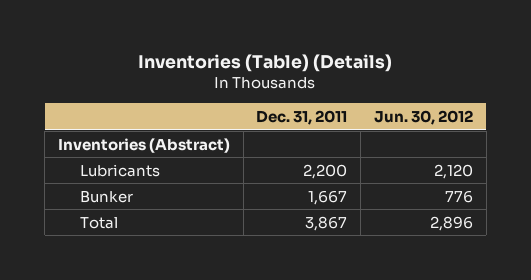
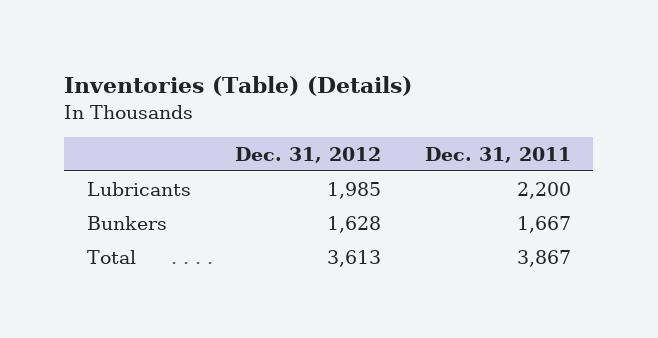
[373,109,473,125] Jun. 30, 2012 -> none
none -> [234,147,381,164] Dec. 31, 2012
[57,137,230,153] Inventories (Abstract) -> none
[79,190,133,203] Bunker -> [86,215,167,230] Bunkers

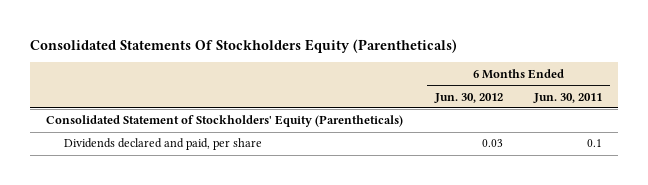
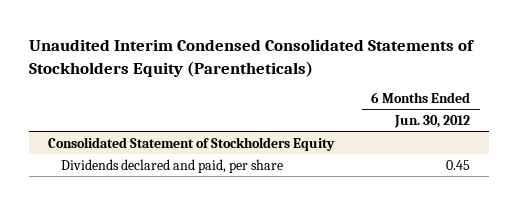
[30,38,458,53] Consolidated Statements Of Stockholders Equity (Parentheticals) -> [29,39,476,77] Unaudited Interim Condensed Consolidated Statements of Stockholders Equity (Parentheticals)
[533,92,603,103] Jun. 30, 2011 -> none
[46,115,404,128] Consolidated Statement of Stockholders' Equity (Parentheticals) -> [48,136,336,151] Consolidated Statement of Stockholders Equity
[481,139,503,148] 0.03 -> [446,159,471,170] 0.45

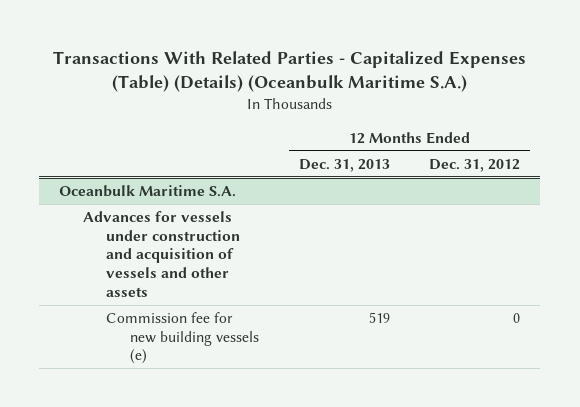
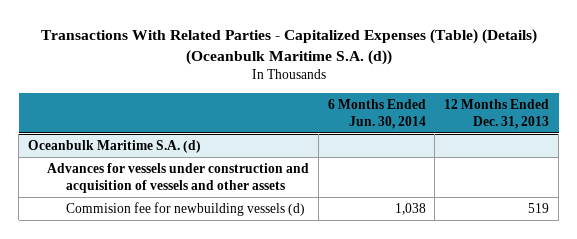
[52,50,526,92] Transactions With Related Parties - Capitalized Expenses (Table) (Details) (Oceanbulk Maritime S.A.) -> [40,28,537,65] Transactions With Related Parties - Capitalized Expenses (Table) (Details) (Oceanbulk Maritime S.A. (d))
[429,158,521,172] Dec. 31, 2012 -> none
none -> [327,99,426,129] 6 Months Ended Jun. 30, 2014
[59,185,237,198] Oceanbulk Maritime S.A. -> [28,140,202,154] Oceanbulk Maritime S.A. (d)
[106,312,260,365] Commission fee for new building vessels (e) -> [65,202,305,217] Commision fee for newbuilding vessels (d)

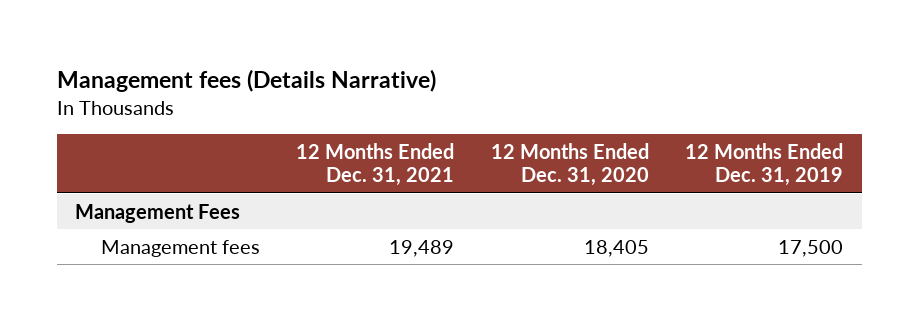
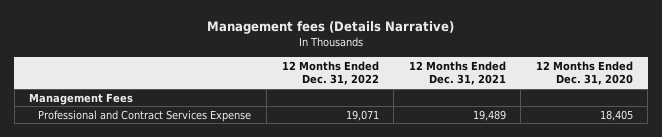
[685,142,844,187] 12 Months Ended Dec. 31, 2019 -> none
none -> [281,61,379,86] 12 Months Ended Dec. 31, 2022
[100,239,260,257] Management fees -> [38,109,252,122] Professional and Contract Services Expense

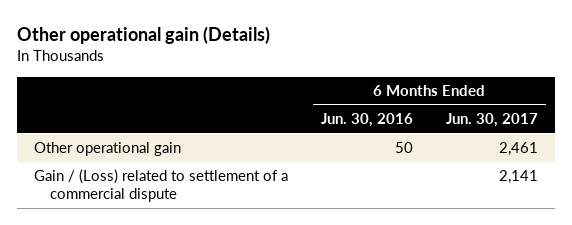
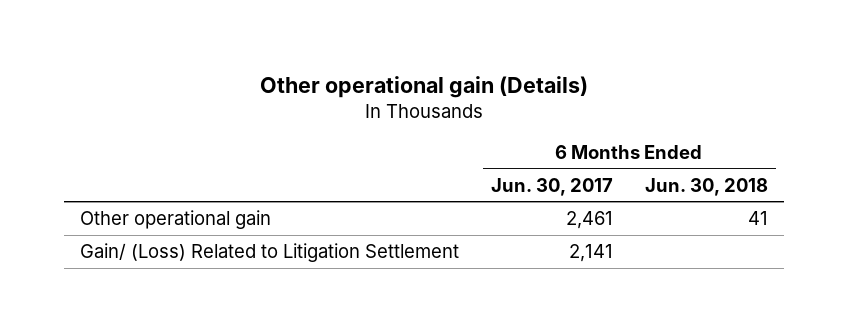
[320,113,413,128] Jun. 30, 2016 -> none
none -> [644,177,768,196] Jun. 30, 2018
[33,169,288,203] Gain / (Loss) related to settlement of a commercial dispute -> [79,243,459,263] Gain/ (Loss) Related to Litigation Settlement

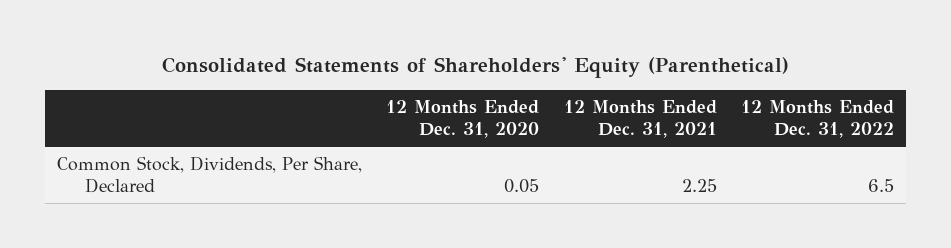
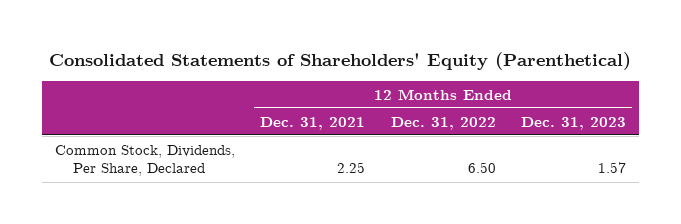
[386,100,540,139] 12 Months Ended Dec. 31, 2020 -> none
none -> [521,116,627,130] Dec. 31, 2023
[868,179,895,193] 6.5 -> [467,162,496,174] 6.50

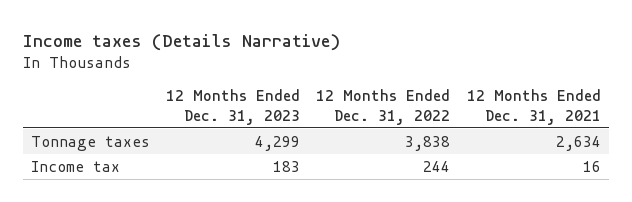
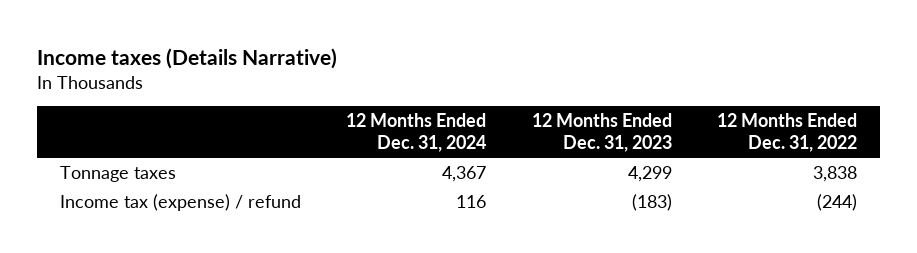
[466,89,601,125] 12 Months Ended Dec. 31, 2021 -> none
none -> [346,113,487,153] 12 Months Ended Dec. 31, 2024
[30,160,120,172] Income tax -> [59,193,301,211] Income tax (expense) / refund
[273,160,301,172] 183 -> [631,193,672,211] (183)
[423,160,451,172] 244 -> [816,193,857,211] (244)

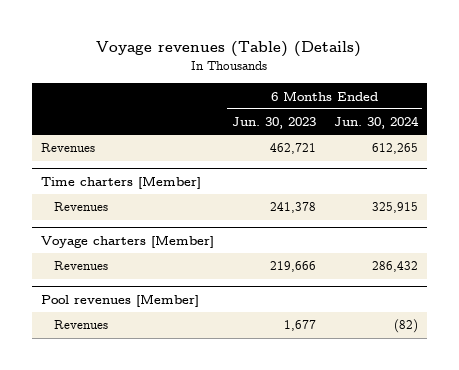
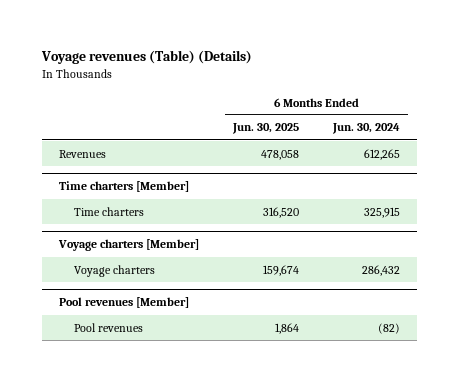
[231,117,316,130] Jun. 30, 2023 -> none
none -> [232,123,300,135] Jun. 30, 2025
[53,202,108,212] Revenues -> [74,206,145,216] Time charters
[53,261,108,271] Revenues -> [74,264,156,277] Voyage charters
[53,320,108,330] Revenues -> [74,322,144,332] Pool revenues

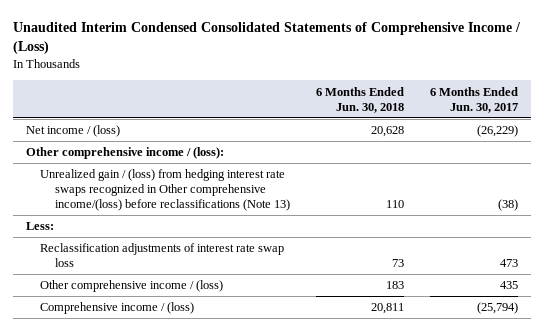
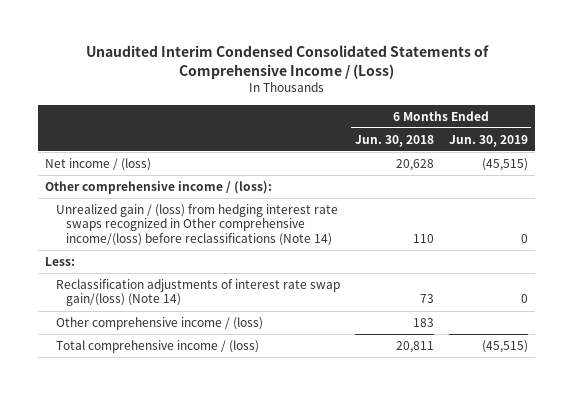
[429,86,518,113] 6 Months Ended Jun. 30, 2017 -> none
none -> [448,134,528,147] Jun. 30, 2019
[40,169,290,212] Unrealized gain / (loss) from hedging interest rate swaps recognized in Other comprehensive income/(loss) before reclassifications (Note 13) -> [55,204,338,246] Unrealized gain / (loss) from hedging interest rate swaps recognized in Other comprehensive income/(loss) before reclassifications (Note 14)
[40,243,285,268] Reclassification adjustments of interest rate swap loss -> [55,279,340,307] Reclassification adjustments of interest rate swap gain/(loss) (Note 14)
[40,302,195,315] Comprehensive income / (loss) -> [55,340,259,354] Total comprehensive income / (loss)

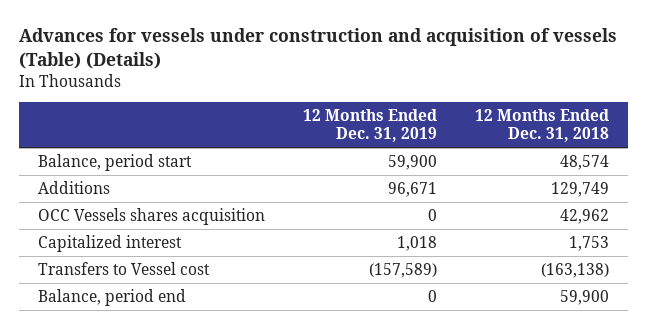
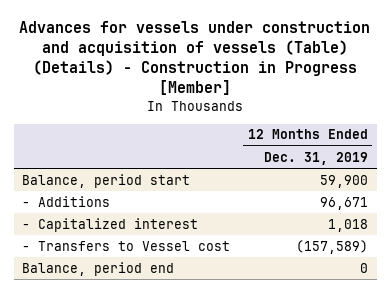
[18,28,617,70] Advances for vessels under construction and acquisition of vessels (Table) (Details) -> [19,21,371,96] Advances for vessels under construction and acquisition of vessels (Table) (Details) - Construction in Progress [Member]
[475,109,610,143] 12 Months Ended Dec. 31, 2018 -> none
[37,208,265,226] OCC Vessels shares acquisition -> none
[37,181,110,195] Additions -> [22,195,111,207] - Additions
[37,235,182,253] Capitalized interest -> [22,217,199,232] - Capitalized interest
[37,262,210,276] Transfers to Vessel cost -> [22,240,231,251] - Transfers to Vessel cost

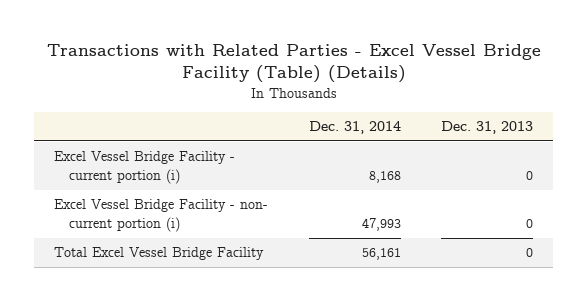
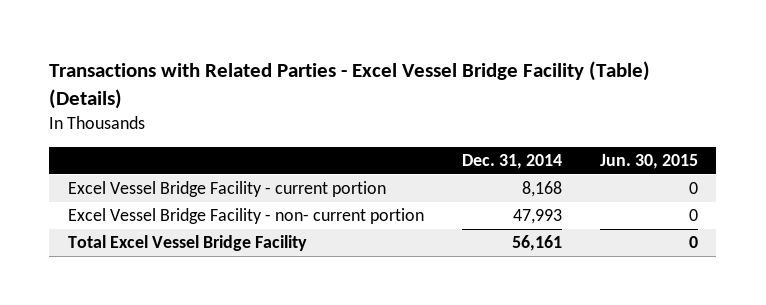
[440,121,533,135] Dec. 31, 2013 -> none
none -> [599,154,698,170] Jun. 30, 2015
[54,151,236,184] Excel Vessel Bridge Facility - current portion (i) -> [68,181,387,198] Excel Vessel Bridge Facility - current portion
[54,199,269,232] Excel Vessel Bridge Facility - non- current portion (i) -> [68,208,425,225] Excel Vessel Bridge Facility - non- current portion

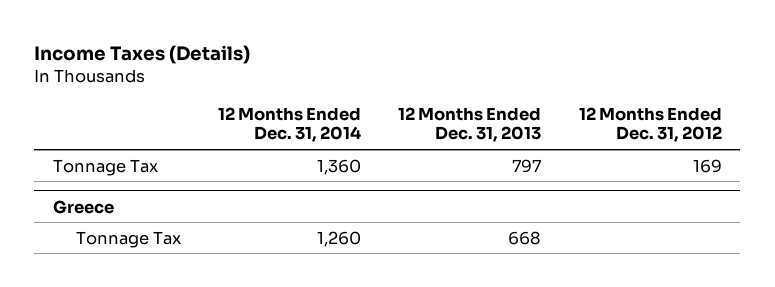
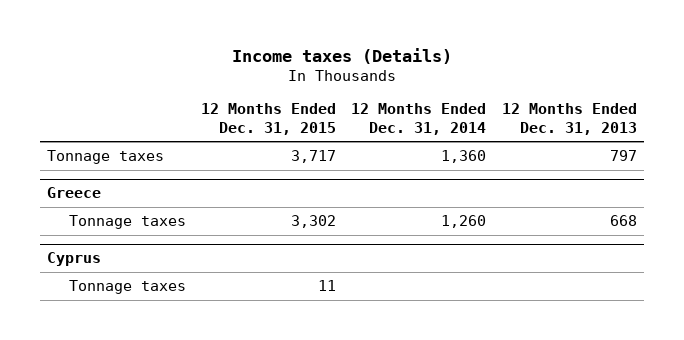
[34,44,251,64] Income Taxes (Details) -> [231,47,452,64] Income taxes (Details)
[578,106,722,143] 12 Months Ended Dec. 31, 2012 -> none
none -> [201,103,337,135] 12 Months Ended Dec. 31, 2015
[52,158,158,176] Tonnage Tax -> [47,150,165,165] Tonnage taxes
[75,230,181,248] Tonnage Tax -> [69,215,187,230] Tonnage taxes
none -> [47,252,102,267] Cyprus
none -> [69,280,187,295] Tonnage taxes

